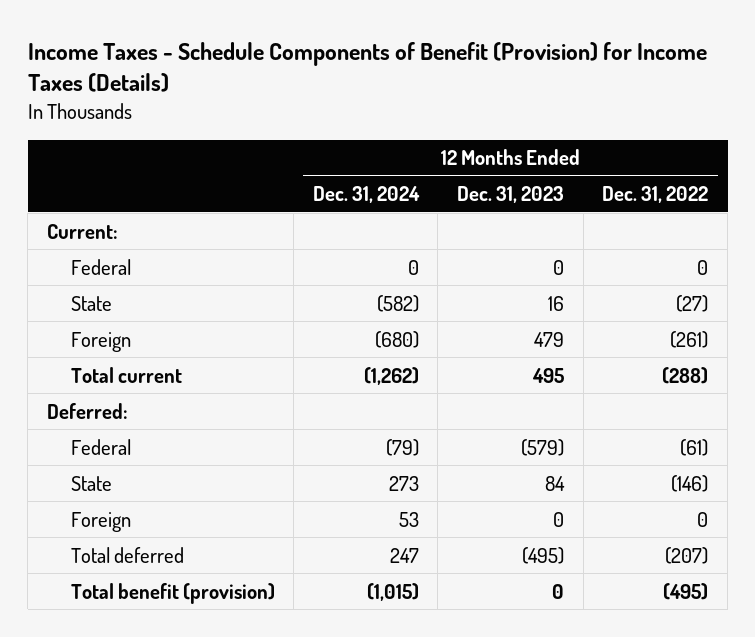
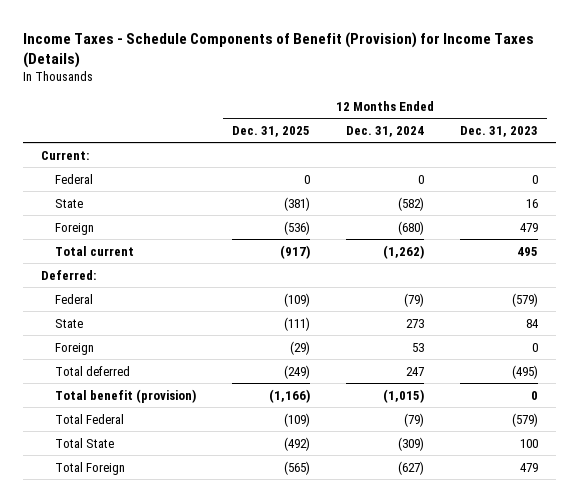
[602,186,709,204] Dec. 31, 2022 -> none
none -> [231,125,310,137] Dec. 31, 2025
none -> [54,413,124,424] Total Federal
none -> [54,437,114,448] Total State
none -> [54,461,125,475] Total Foreign

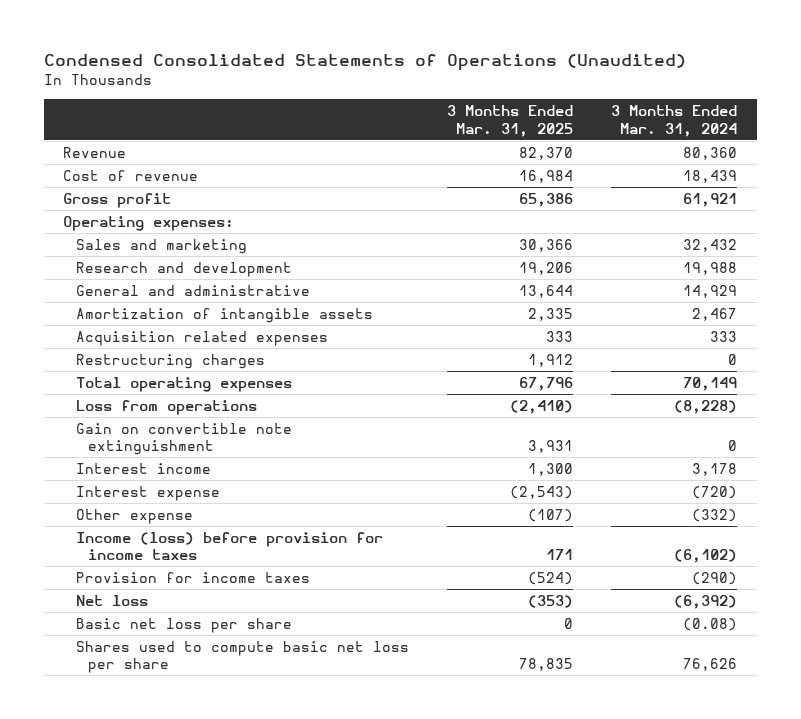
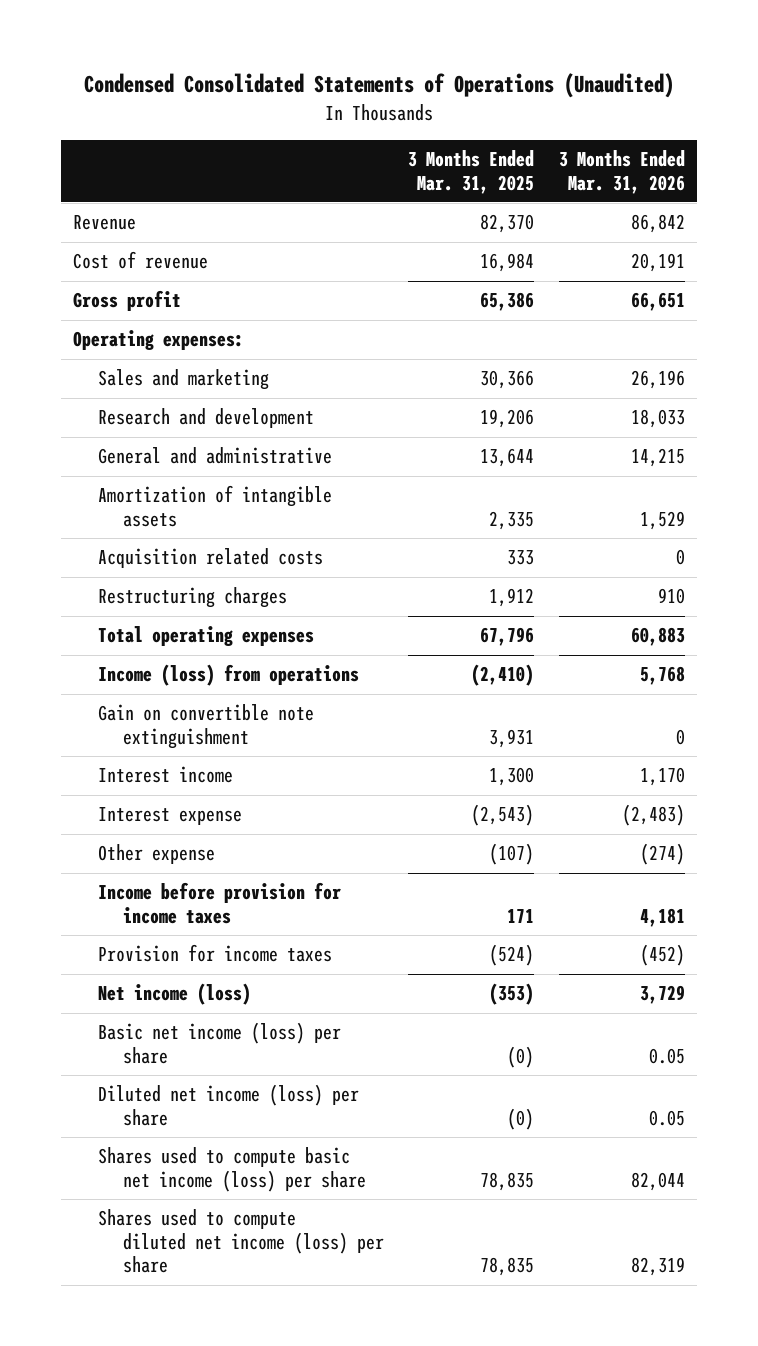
[611,104,738,137] 3 Months Ended Mar. 31, 2024 -> none
none -> [558,150,685,194] 3 Months Ended Mar. 31, 2026
[75,330,328,346] Acquisition related expenses -> [97,548,323,569] Acquisition related costs
[75,399,257,415] Loss from operations -> [97,664,359,687] Income (loss) from operations
[75,531,383,561] Income (loss) before provision for income taxes -> [97,882,341,924] Income before provision for income taxes
[75,594,148,606] Net loss -> [97,983,251,1006] Net income (loss)
[75,617,292,633] Basic net loss per share -> [97,1022,341,1064] Basic net income (loss) per share
[563,617,573,629] 0 -> [507,1045,535,1068] (0)
none -> [97,1084,359,1126] Diluted net income (loss) per share
[75,640,409,674] Shares used to compute basic net loss per share -> [97,1147,366,1192] Shares used to compute basic net income (loss) per share
none -> [97,1209,384,1274] Shares used to compute diluted net income (loss) per share

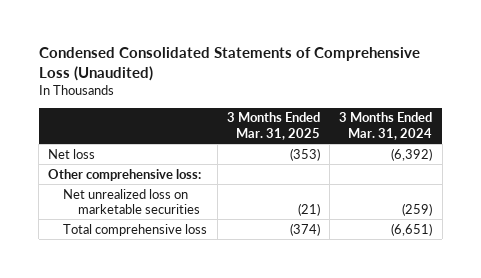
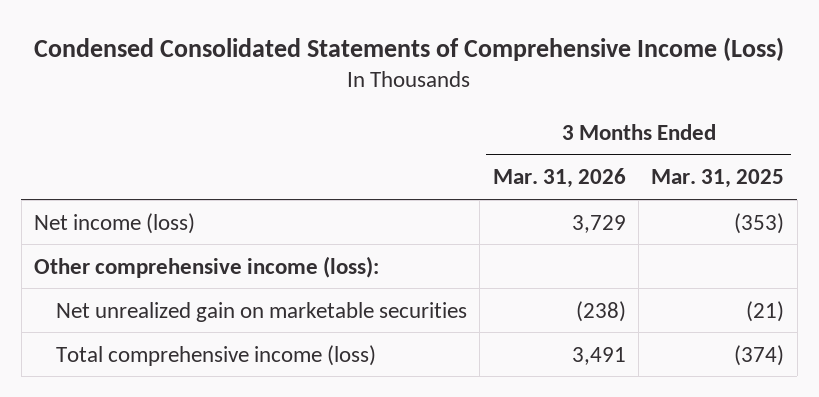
[38,47,420,82] Condensed Consolidated Statements of Comprehensive Loss (Unaudited) -> [34,36,785,61] Condensed Consolidated Statements of Comprehensive Income (Loss)
[339,112,433,140] 3 Months Ended Mar. 31, 2024 -> none
none -> [492,168,626,189] Mar. 31, 2026
[48,148,96,159] Net loss -> [34,212,196,234] Net income (loss)
[48,168,202,181] Other comprehensive loss: -> [34,255,380,278] Other comprehensive income (loss):
[63,188,201,214] Net unrealized loss on marketable securities -> [56,301,468,322] Net unrealized gain on marketable securities
[63,223,208,236] Total comprehensive loss -> [56,344,377,366] Total comprehensive income (loss)

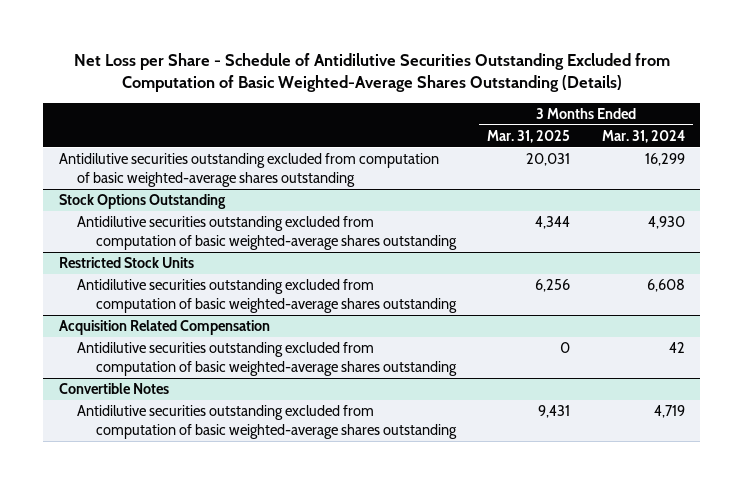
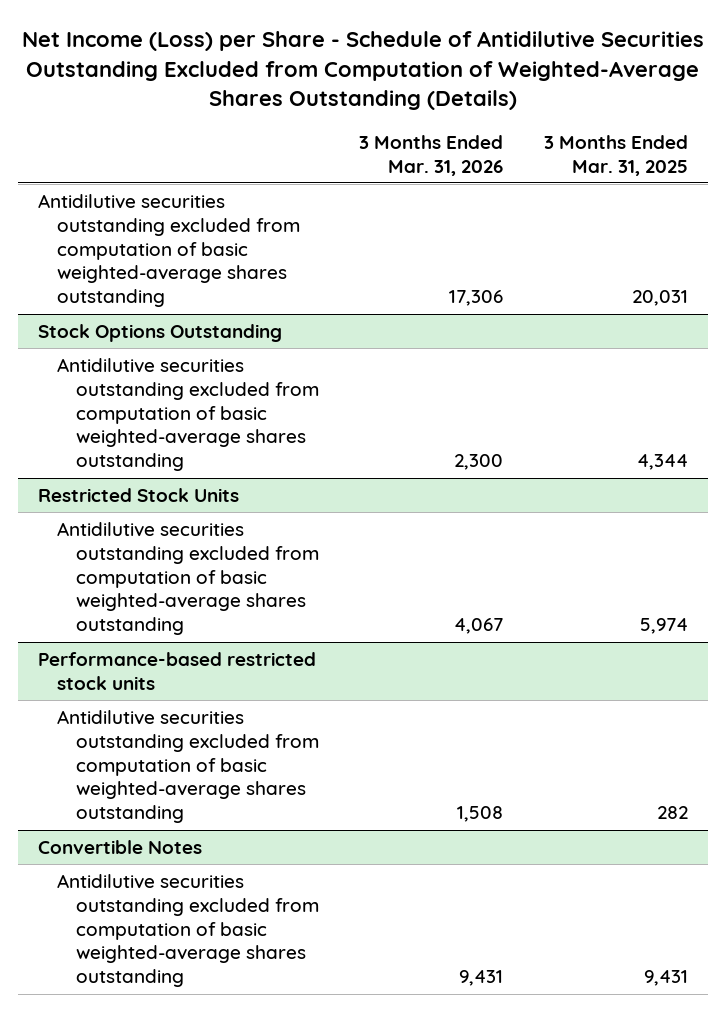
[73,52,670,93] Net Loss per Share - Schedule of Antidilutive Securities Outstanding Excluded from Computation of Basic Weighted-Average Shares Outstanding (Details) -> [21,31,704,111] Net Income (Loss) per Share - Schedule of Antidilutive Securities Outstanding Excluded from Computation of Weighted-Average Shares Outstanding (Details)
[601,129,685,143] Mar. 31, 2024 -> none
none -> [359,134,504,176] 3 Months Ended Mar. 31, 2026
[59,320,271,336] Acquisition Related Compensation -> none
[535,279,571,293] 6,256 -> [639,618,688,635] 5,974
none -> [38,651,317,690] Performance-based restricted stock units
[560,342,571,354] 0 -> [656,806,688,820] 282

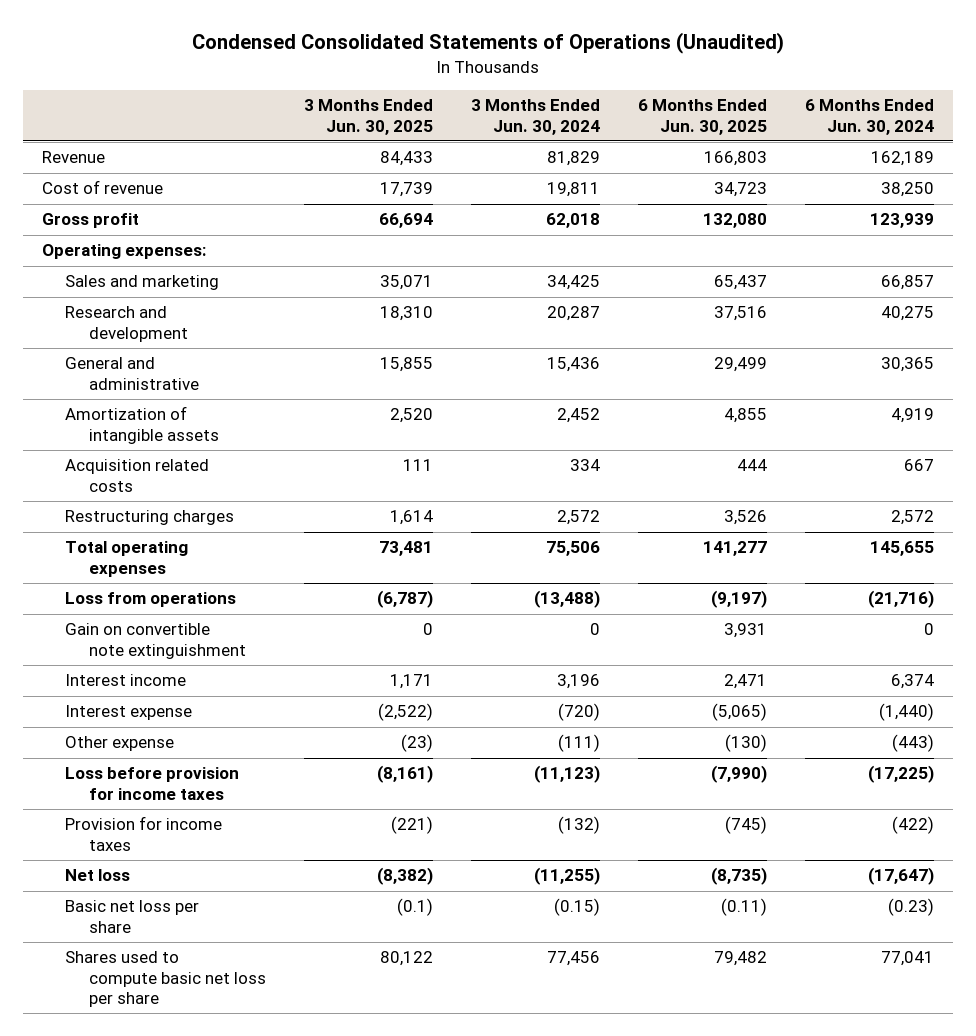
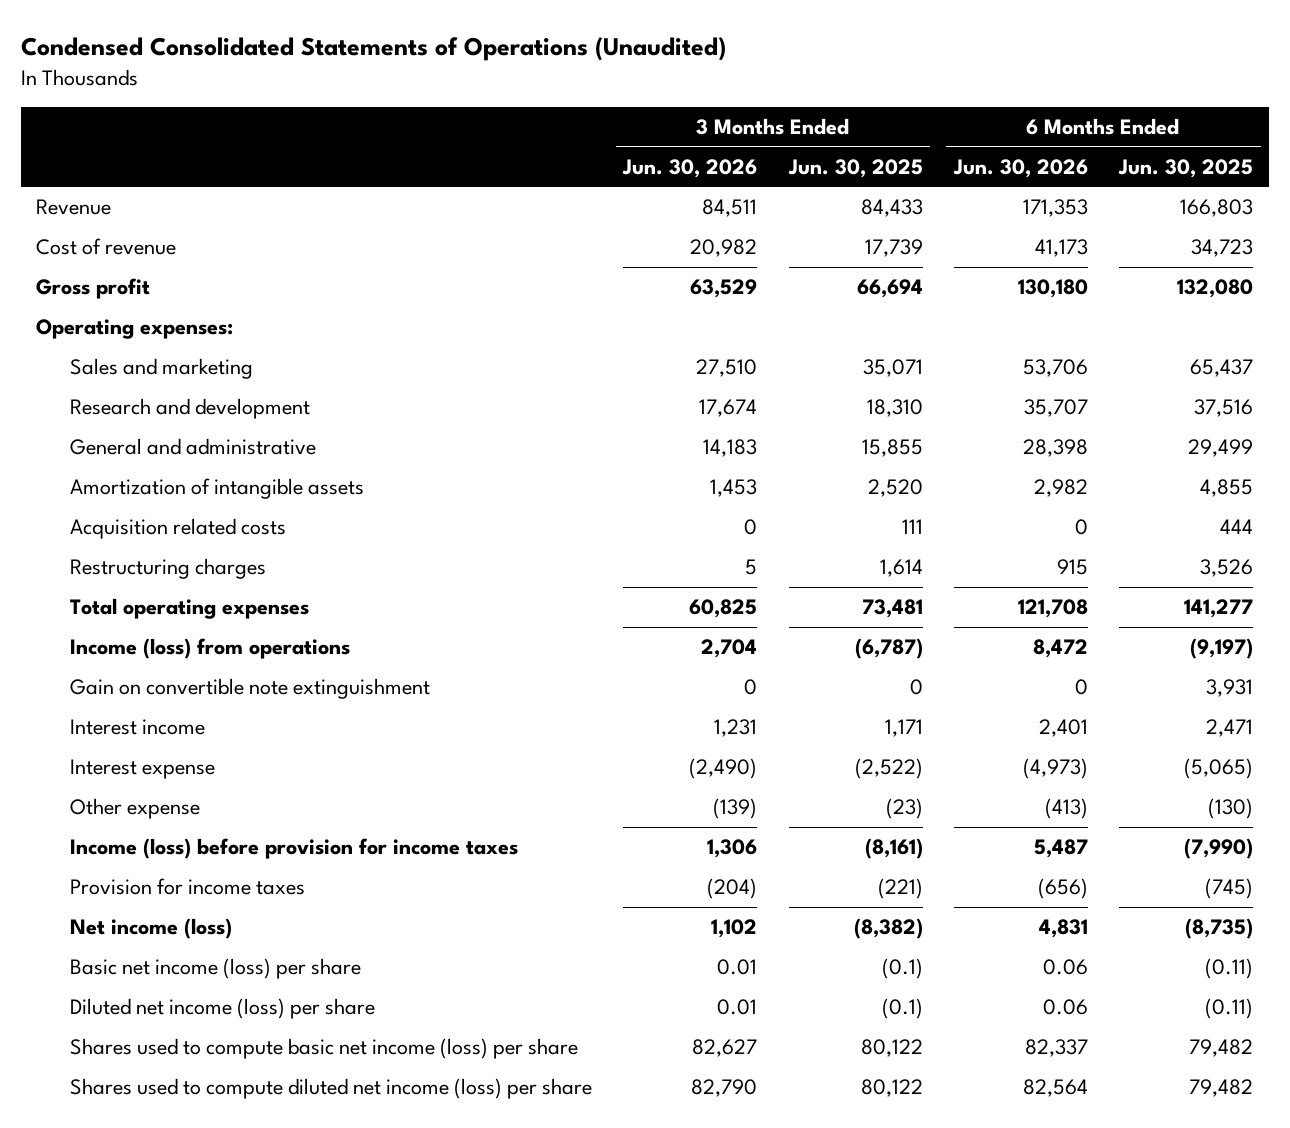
[470,99,600,135] 3 Months Ended Jun. 30, 2024 -> none
[805,99,935,135] 6 Months Ended Jun. 30, 2024 -> none
none -> [622,158,758,178] Jun. 30, 2026
none -> [952,158,1088,178] Jun. 30, 2026
[65,592,237,608] Loss from operations -> [70,638,351,660] Income (loss) from operations
[65,767,240,800] Loss before provision for income taxes -> [70,838,519,860] Income (loss) before provision for income taxes
[65,869,131,882] Net loss -> [70,918,233,940] Net income (loss)
[65,900,200,933] Basic net loss per share -> [70,958,362,980] Basic net income (loss) per share
none -> [70,998,376,1020] Diluted net income (loss) per share
[65,951,266,1008] Shares used to compute basic net loss per share -> [70,1038,579,1060] Shares used to compute basic net income (loss) per share
none -> [70,1078,593,1100] Shares used to compute diluted net income (loss) per share

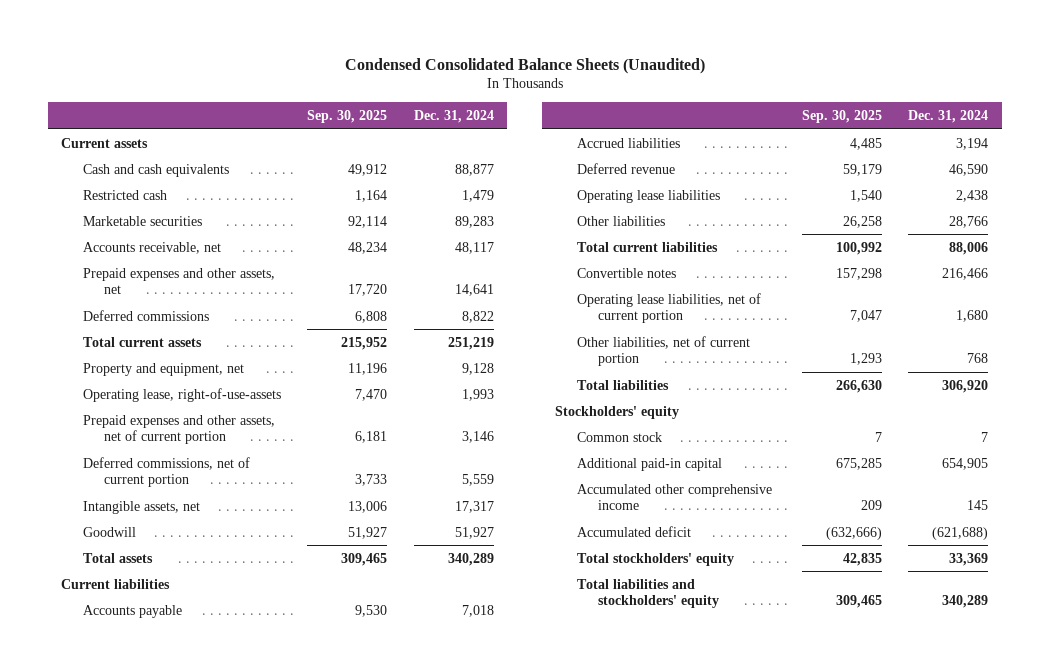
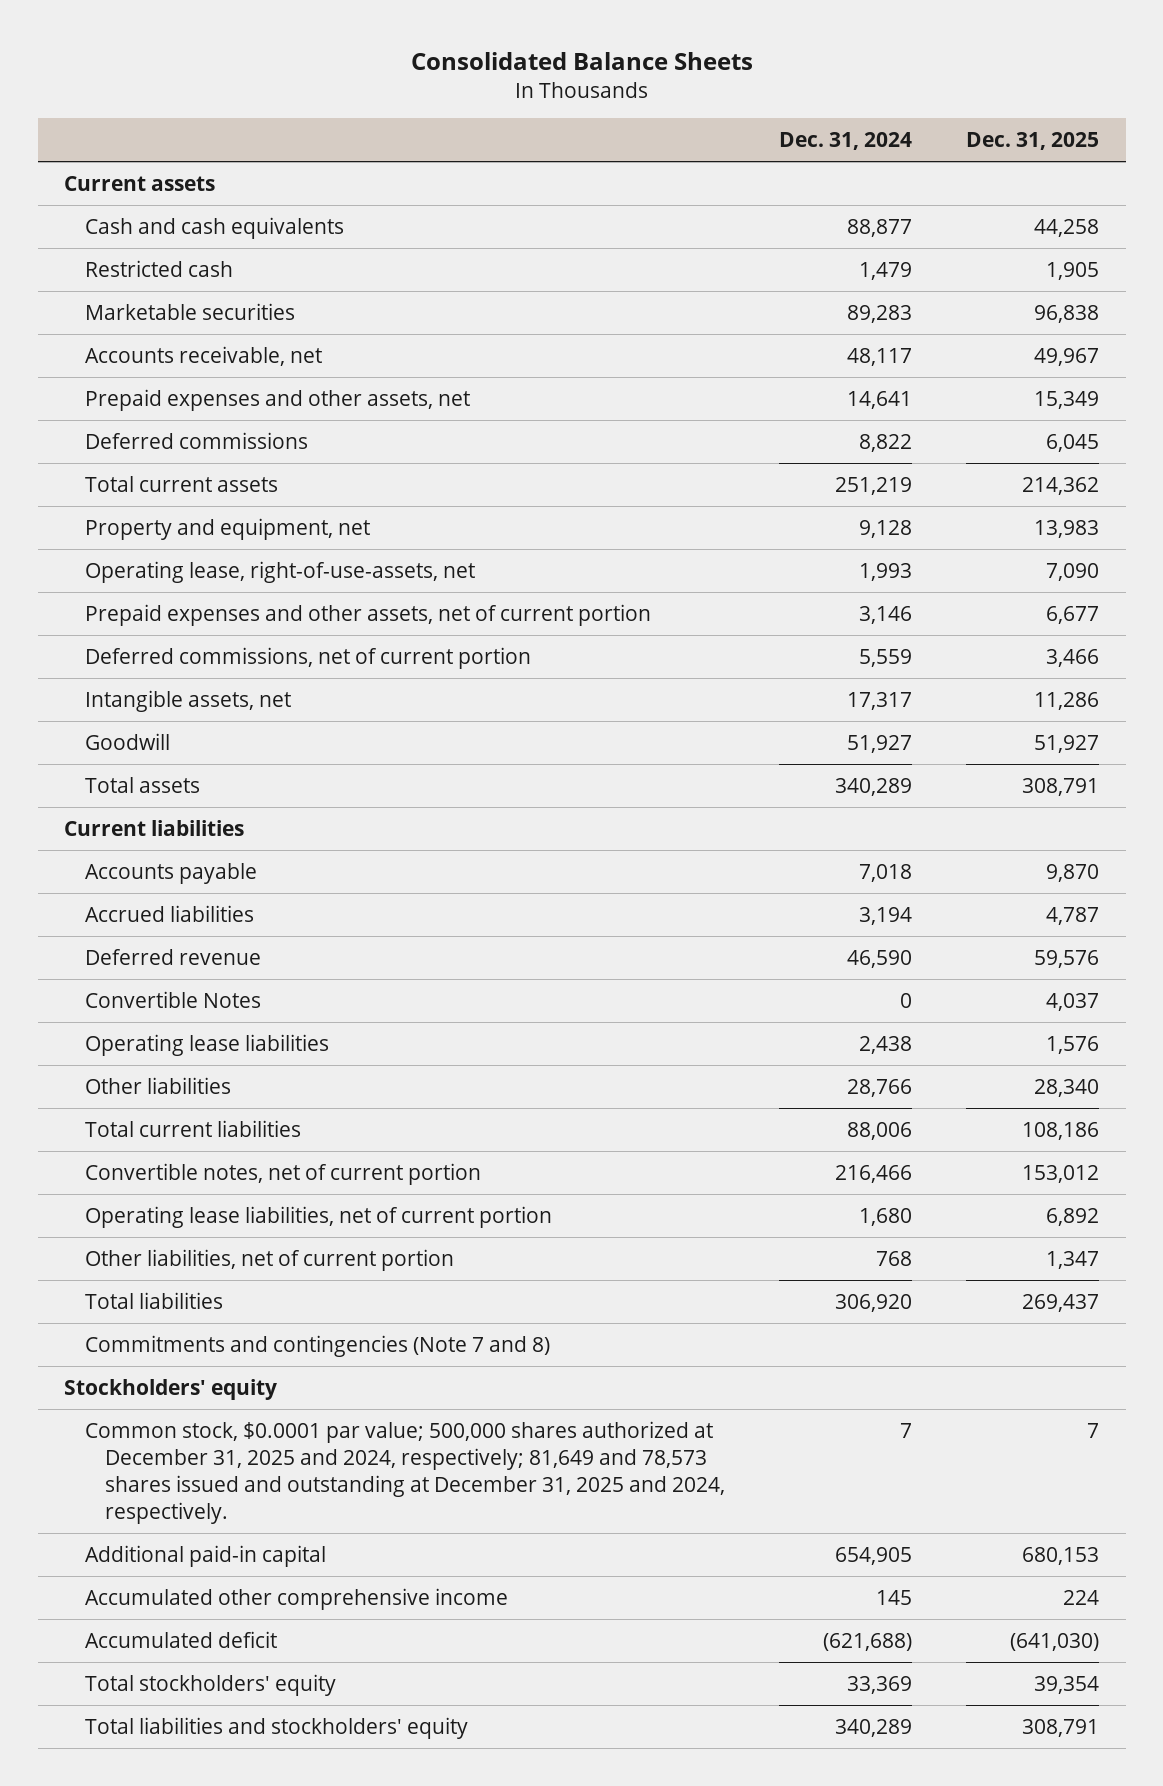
[344,57,705,74] Condensed Consolidated Balance Sheets (Unaudited) -> [410,51,753,70] Consolidated Balance Sheets
[307,109,388,123] Sep. 30, 2025 -> none
none -> [965,132,1099,151] Dec. 31, 2025
[82,387,281,402] Operating lease, right-of-use-assets -> [84,560,475,583] Operating lease, right-of-use-assets, net
none -> [84,990,261,1008] Convertible Notes
[576,267,676,278] Convertible notes -> [84,1162,481,1185] Convertible notes, net of current portion
none -> [84,1334,550,1357] Commitments and contingencies (Note 7 and 8)
[576,431,662,442] Common stock -> [84,1420,726,1524] Common stock, $0.0001 par value; 500,000 shares authorized at December 31, 2025 and 2024, respectively; 81,649 and 78,573 shares issued and outstanding at December 31, 2025 and 2024, respectively.

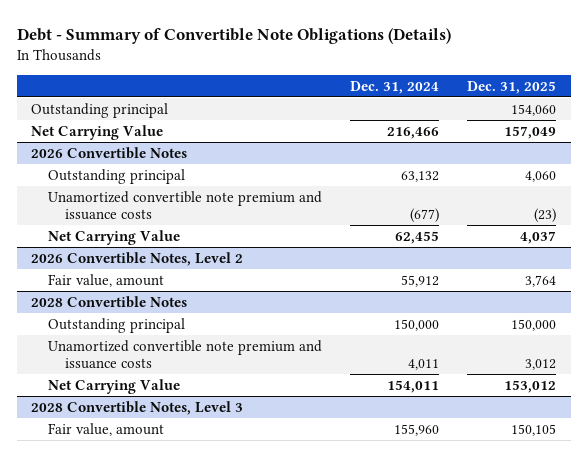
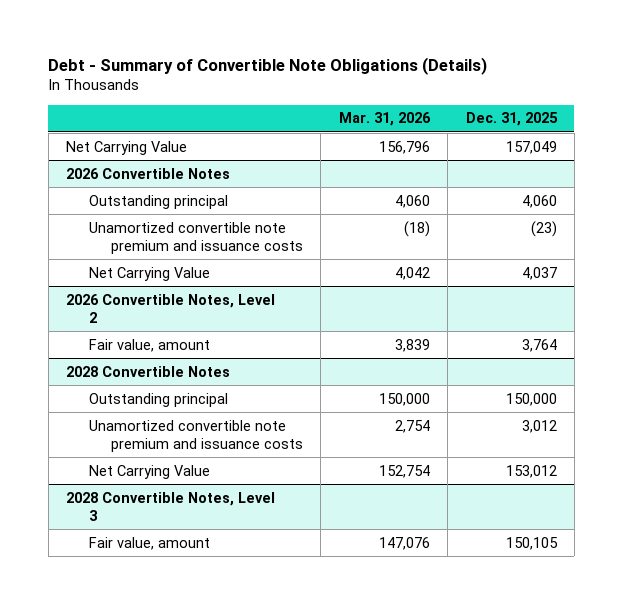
[350,80,440,94] Dec. 31, 2024 -> none
none -> [338,112,431,127] Mar. 31, 2026
[31,102,169,118] Outstanding principal -> none

